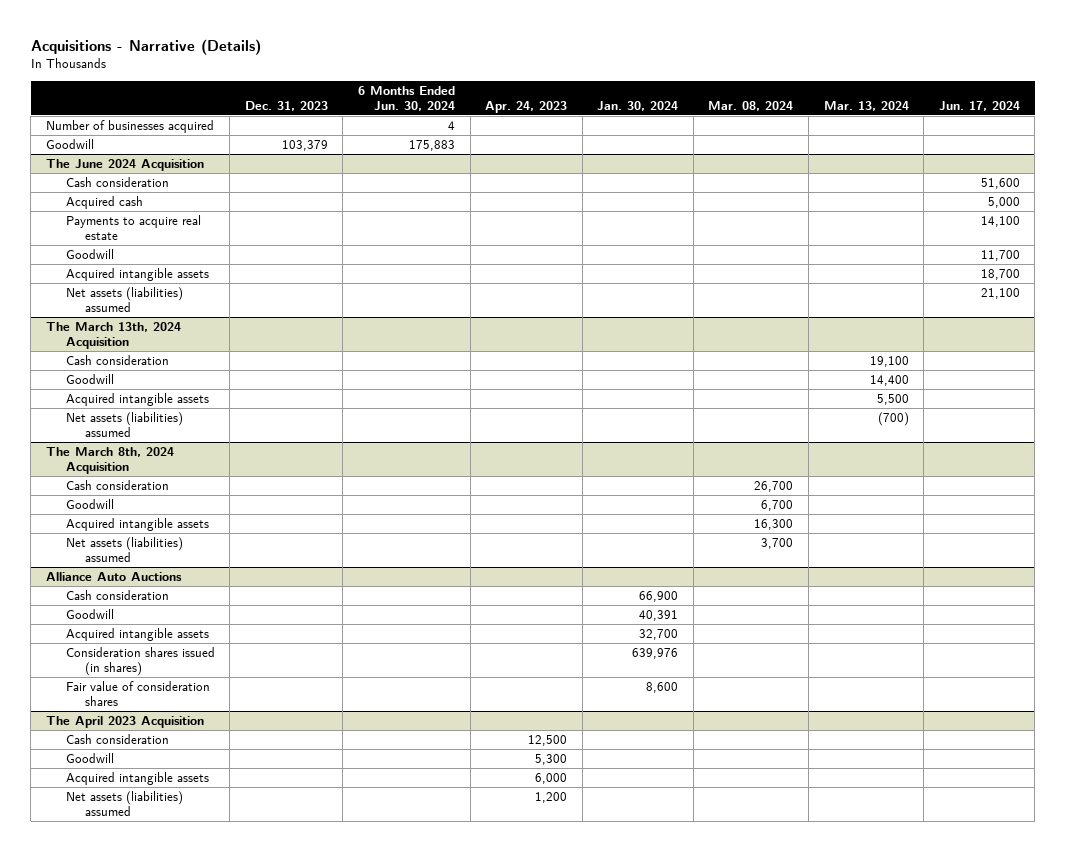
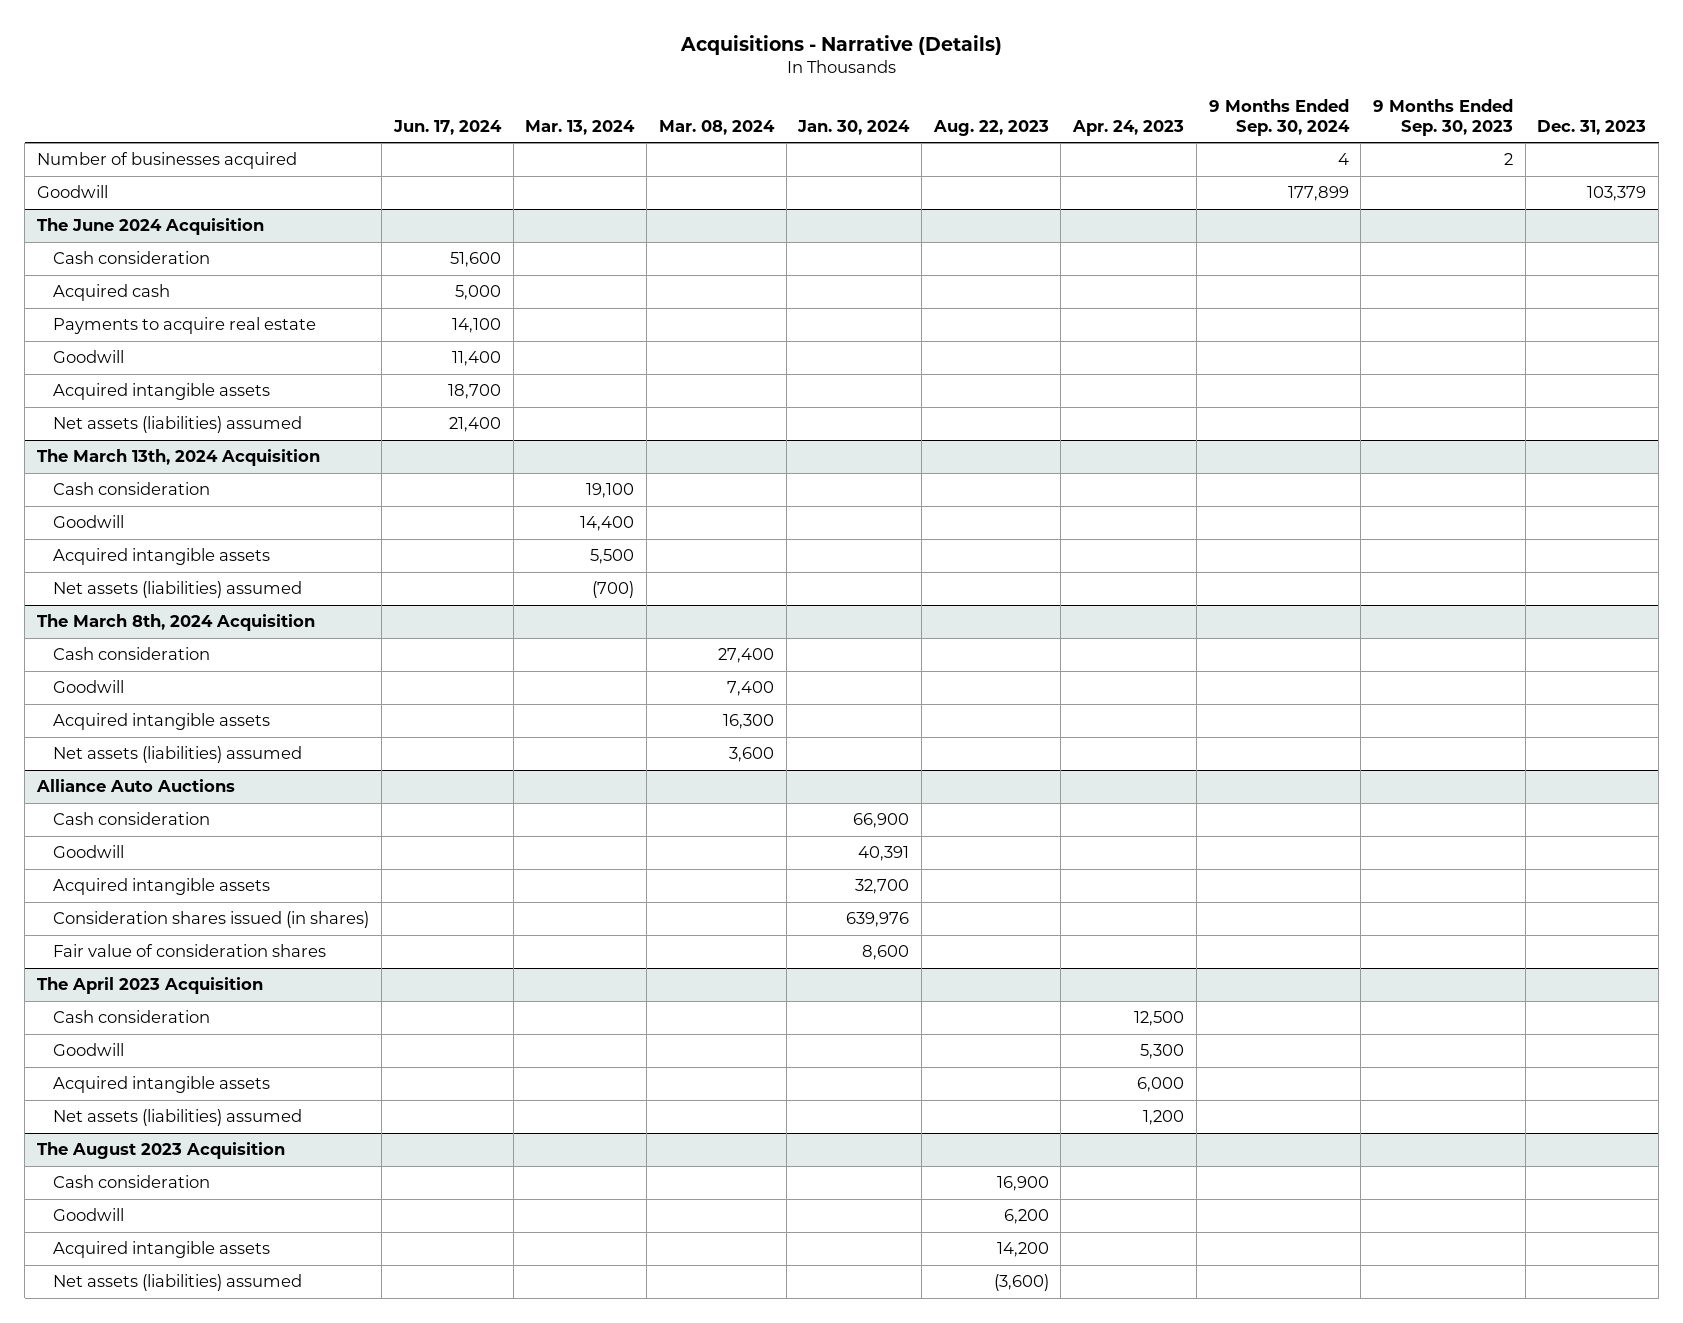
[357,85,455,111] 6 Months Ended Jun. 30, 2024 -> none
none -> [932,120,1049,137] Aug. 22, 2023
none -> [1208,98,1350,137] 9 Months Ended Sep. 30, 2024
none -> [1373,98,1514,137] 9 Months Ended Sep. 30, 2023
[980,250,1020,262] 11,700 -> [451,351,501,367] 11,400
[980,288,1020,300] 21,100 -> [448,417,501,433] 21,400
[754,481,794,493] 26,700 -> [717,648,774,664] 27,400
[761,500,794,512] 6,700 -> [726,681,774,697] 7,400
[761,538,794,550] 3,700 -> [728,747,774,763] 3,600
none -> [36,1142,285,1160] The August 2023 Acquisition
none -> [53,1175,211,1189] Cash consideration
none -> [53,1208,125,1222] Goodwill
none -> [53,1241,271,1259] Acquired intangible assets
none -> [53,1274,303,1292] Net assets (liabilities) assumed

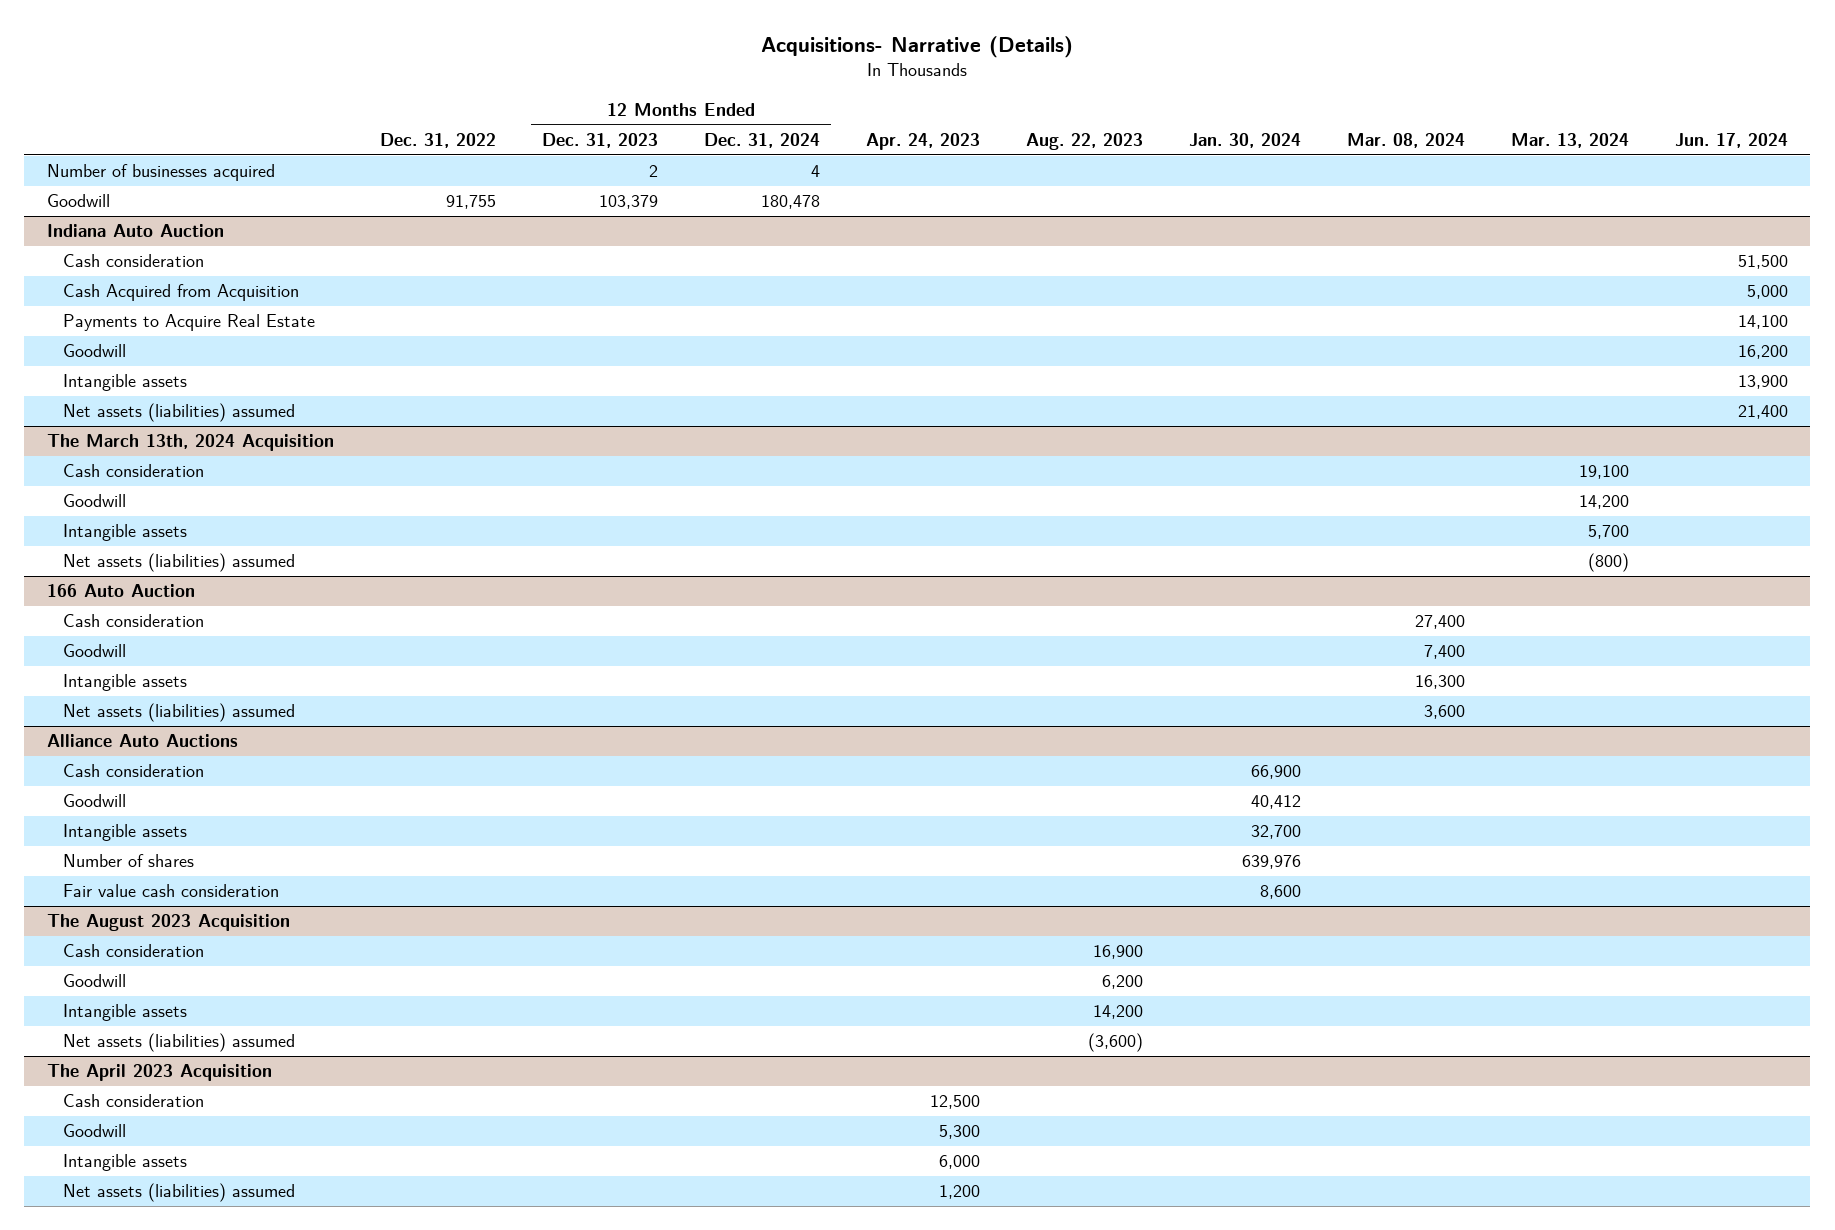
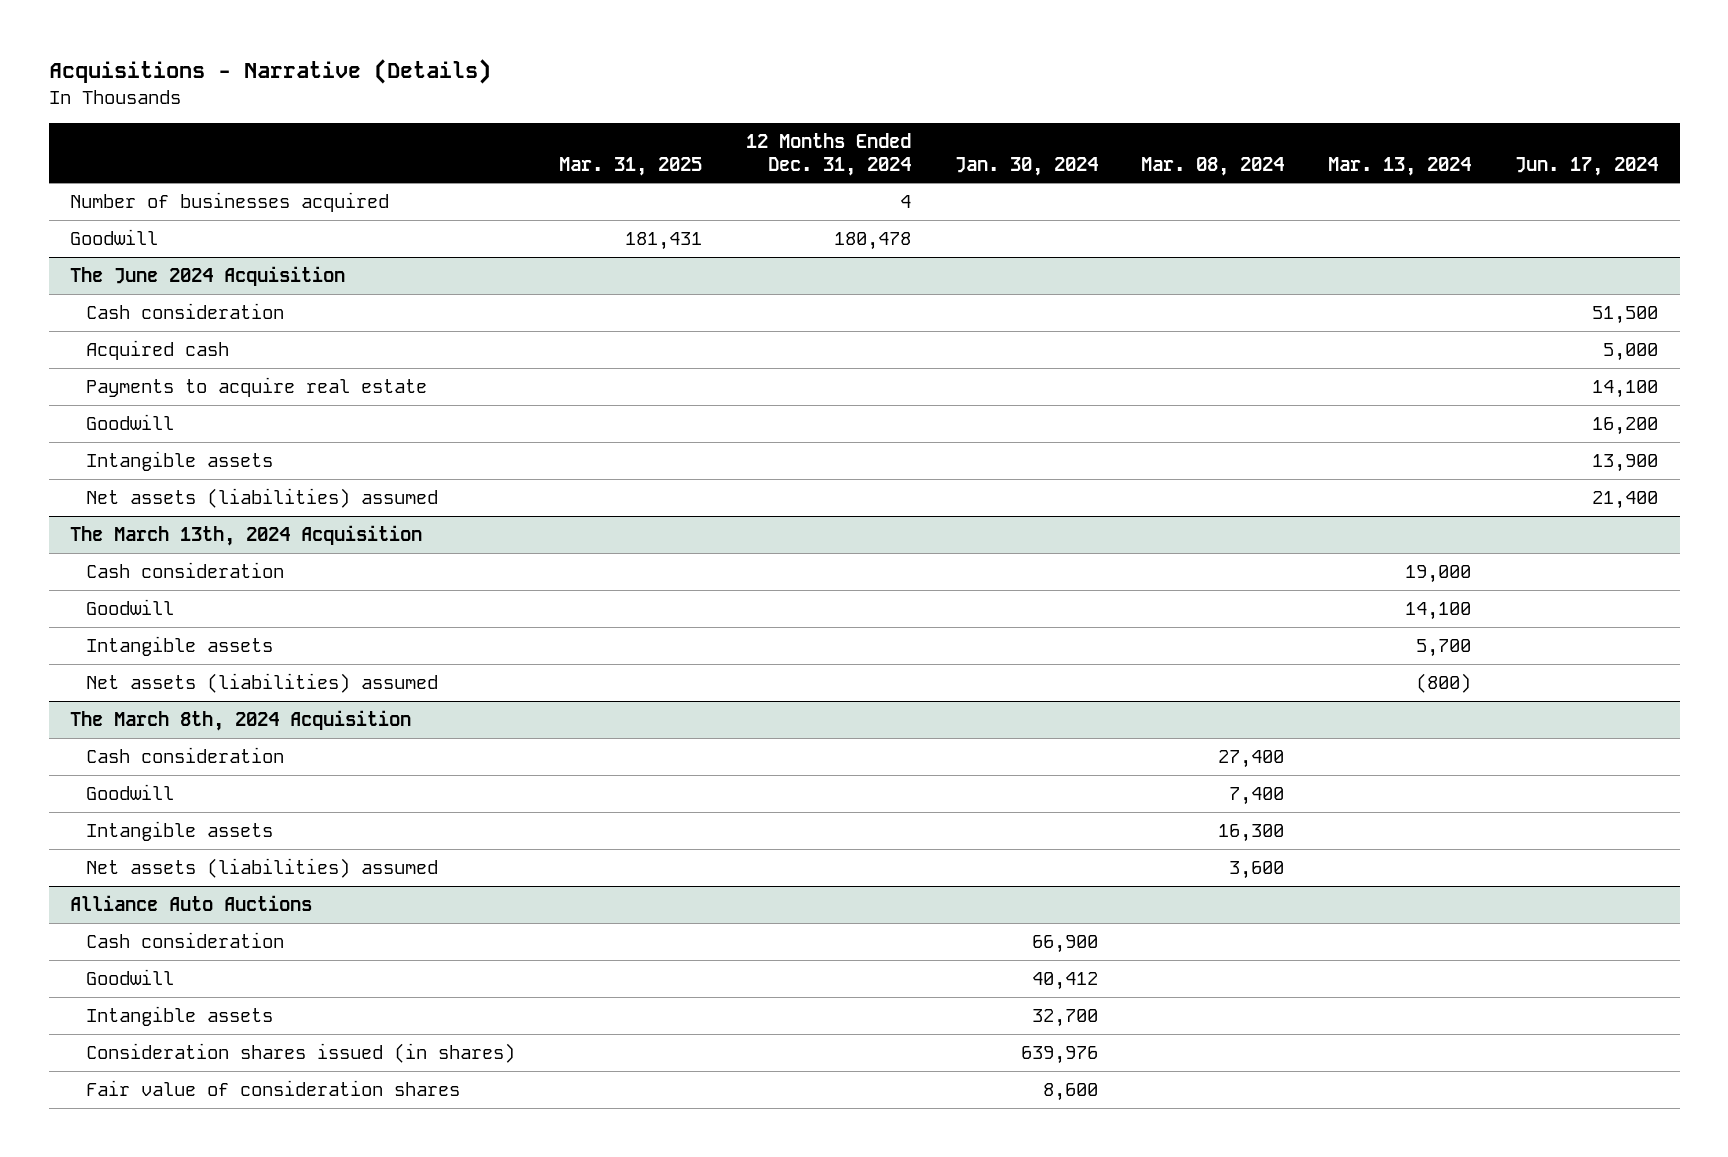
[761,36,1074,59] Acquisitions- Narrative (Details) -> [48,59,491,85] Acquisitions - Narrative (Details)
[380,133,497,149] Dec. 31, 2022 -> none
[542,133,659,149] Dec. 31, 2023 -> none
[865,133,980,151] Apr. 24, 2023 -> none
[1025,133,1143,151] Aug. 22, 2023 -> none
none -> [558,156,702,176] Mar. 31, 2025
[47,224,225,238] Indiana Auto Auction -> [70,265,346,286] The June 2024 Acquisition
[63,284,300,302] Cash Acquired from Acquisition -> [86,339,230,360] Acquired cash
[63,314,316,332] Payments to Acquire Real Estate -> [86,376,428,397] Payments to acquire real estate
[1578,465,1629,480] 19,100 -> [1405,564,1472,583] 19,000
[1578,495,1629,510] 14,200 -> [1405,601,1472,620] 14,100
[47,584,196,598] 166 Auto Auction -> [70,709,412,731] The March 8th, 2024 Acquisition
[47,914,291,932] The August 2023 Acquisition -> none
[63,944,205,958] Cash consideration -> none
[63,974,127,988] Goodwill -> none
[63,1004,188,1022] Intangible assets -> none
[63,1033,296,1053] Net assets (liabilities) assumed -> none
[47,1064,273,1082] The April 2023 Acquisition -> none
[63,1094,205,1108] Cash consideration -> none
[63,1124,127,1138] Goodwill -> none
[63,1154,188,1172] Intangible assets -> none
[63,1183,296,1203] Net assets (liabilities) assumed -> none
[63,854,195,868] Number of shares -> [86,1042,516,1063] Consideration shares issued (in shares)
[63,884,280,898] Fair value cash consideration -> [86,1079,461,1096] Fair value of consideration shares

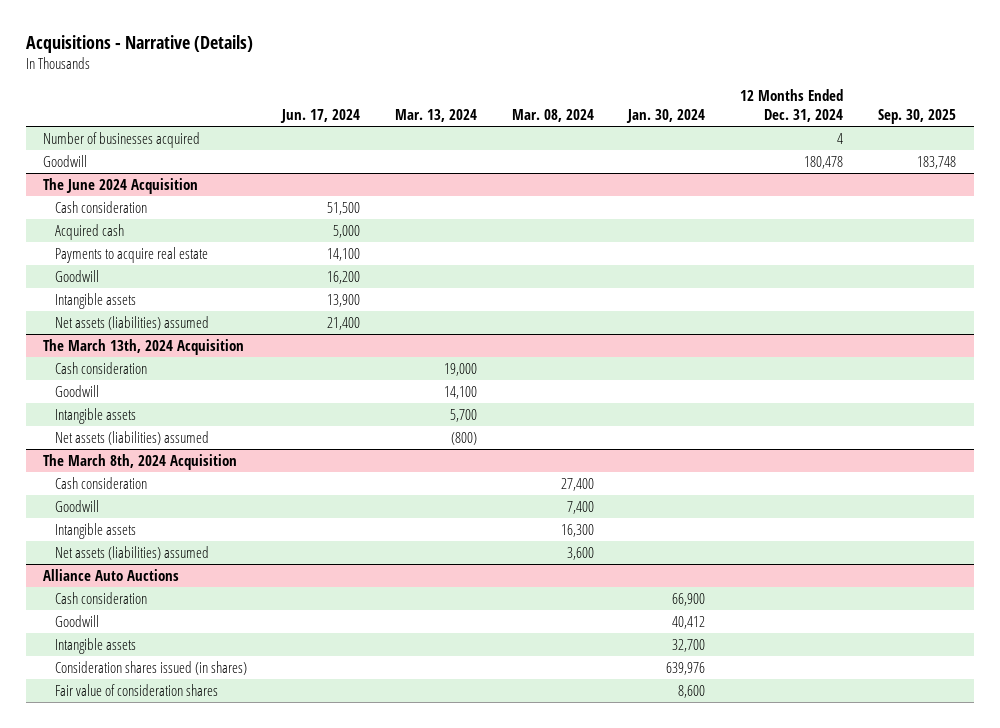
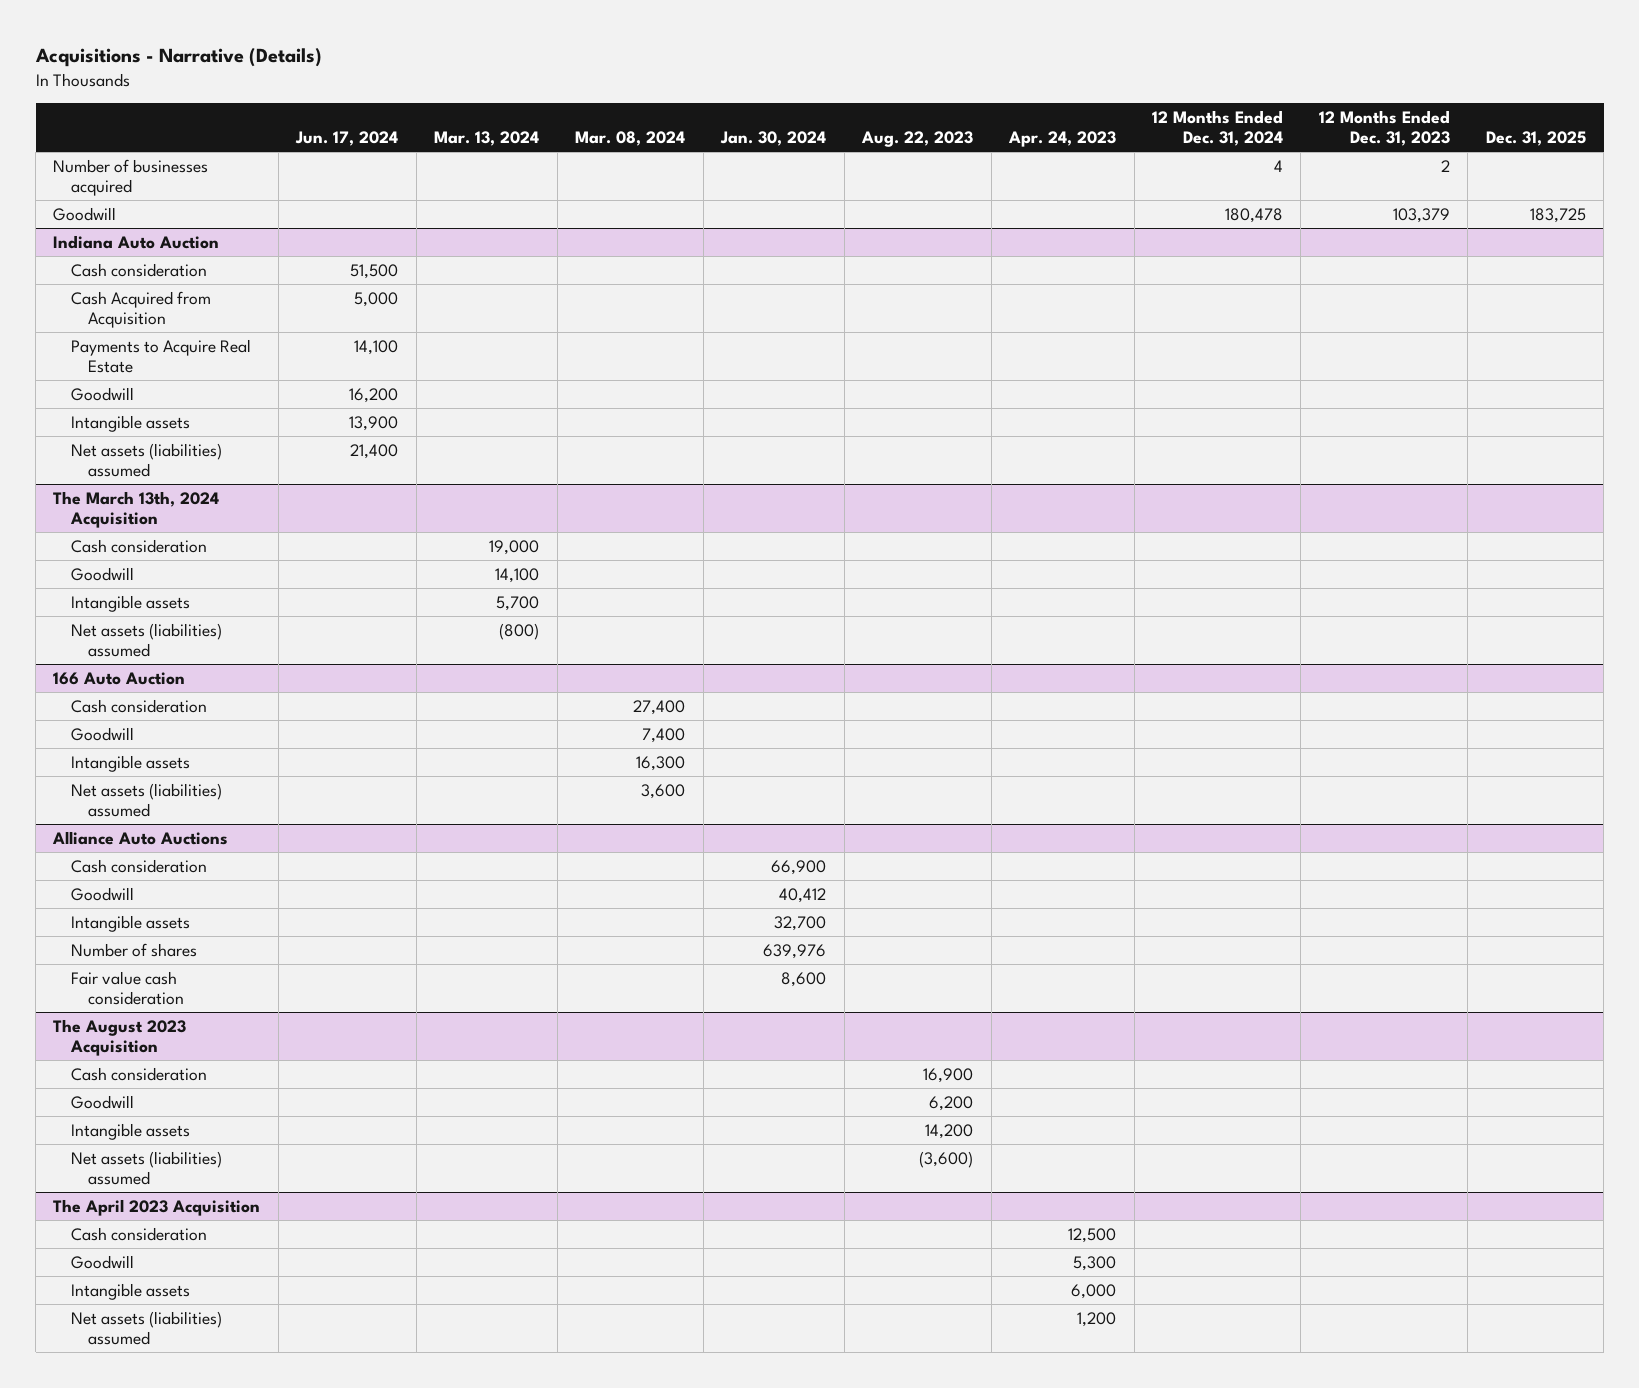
[878,109,957,125] Sep. 30, 2025 -> none
none -> [861,130,974,147] Aug. 22, 2023
none -> [1008,130,1117,147] Apr. 24, 2023
none -> [1318,109,1450,146] 12 Months Ended Dec. 31, 2023
none -> [1485,130,1586,146] Dec. 31, 2025
[43,177,199,194] The June 2024 Acquisition -> [53,234,220,249] Indiana Auto Auction
[54,223,124,240] Acquired cash -> [70,290,211,328] Cash Acquired from Acquisition
[54,246,208,263] Payments to acquire real estate -> [70,338,251,373] Payments to Acquire Real Estate
[43,453,238,470] The March 8th, 2024 Acquisition -> [53,671,186,685] 166 Auto Auction
[54,660,247,675] Consideration shares issued (in shares) -> [70,942,197,957] Number of shares
[54,683,218,696] Fair value of consideration shares -> [70,970,185,1005] Fair value cash consideration
none -> [53,1018,187,1056] The August 2023 Acquisition
none -> [70,1066,207,1081] Cash consideration
none -> [70,1094,134,1109] Goodwill
none -> [70,1122,190,1140] Intangible assets
none -> [70,1150,222,1185] Net assets (liabilities) assumed
none -> [53,1198,261,1216] The April 2023 Acquisition
none -> [70,1226,207,1241] Cash consideration
none -> [70,1254,134,1269] Goodwill
none -> [70,1282,190,1300] Intangible assets
none -> [70,1310,222,1345] Net assets (liabilities) assumed

